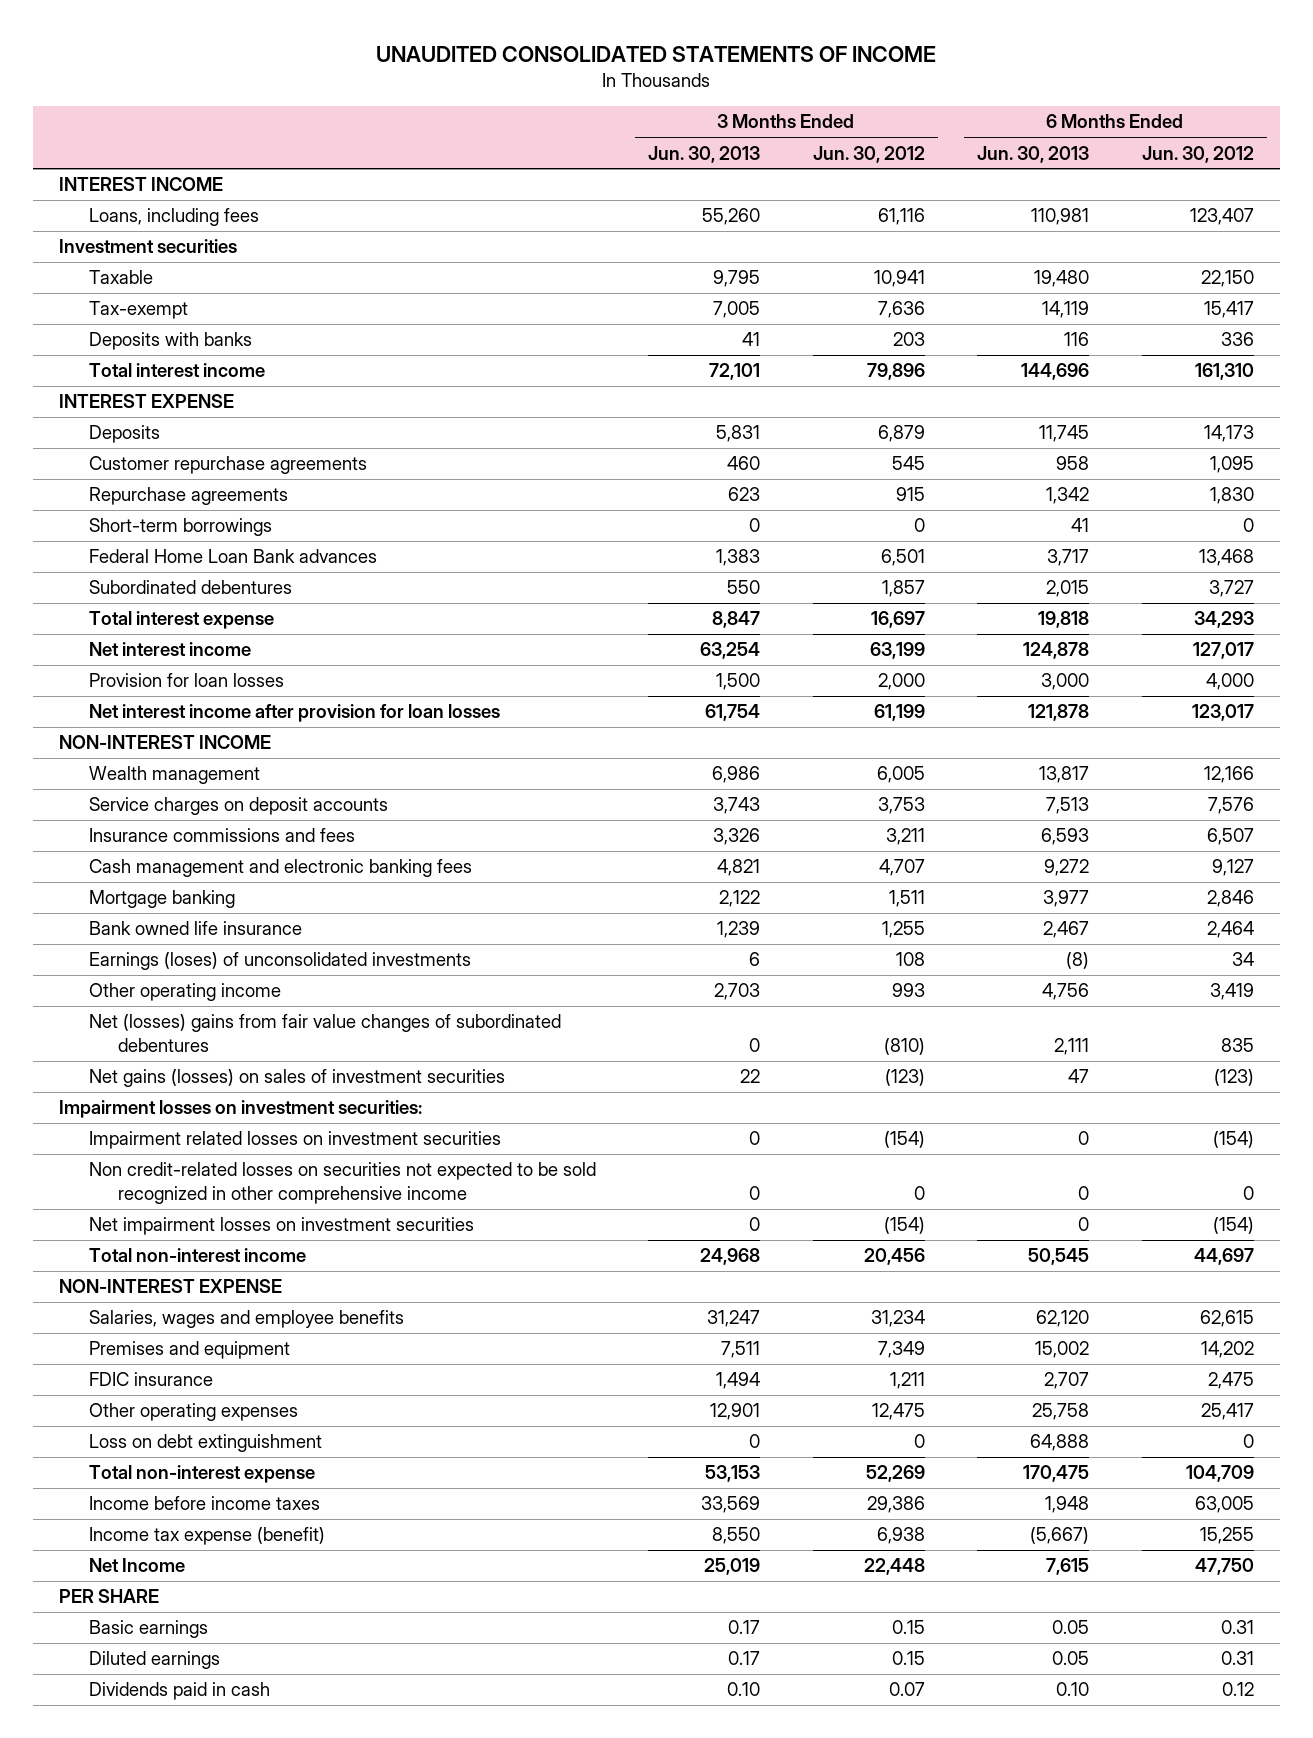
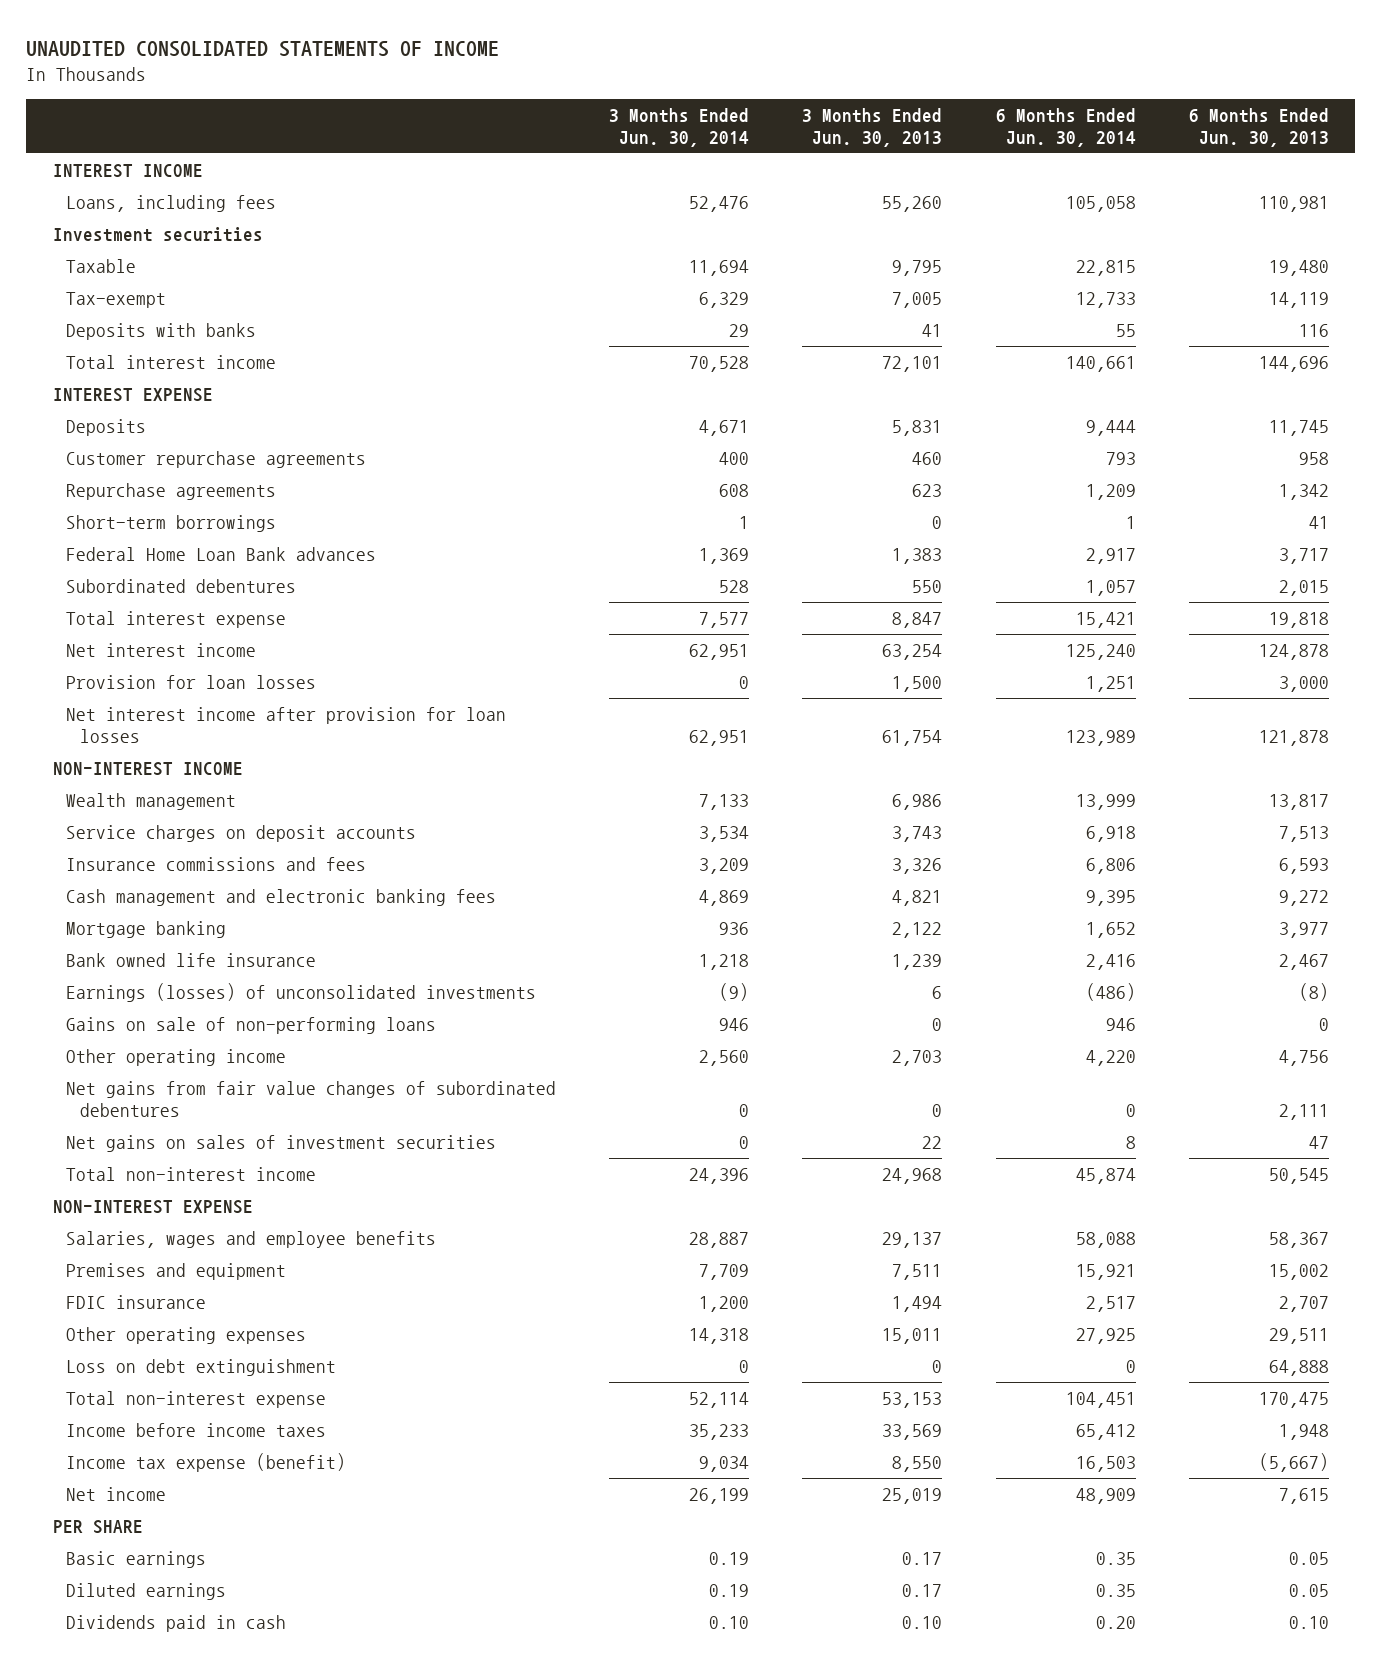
[812,145,925,163] Jun. 30, 2012 -> none
[1141,145,1254,163] Jun. 30, 2012 -> none
none -> [609,107,750,147] 3 Months Ended Jun. 30, 2014
none -> [995,107,1136,147] 6 Months Ended Jun. 30, 2014
[88,952,471,971] Earnings (loses) of unconsolidated investments -> [66,983,537,1003] Earnings (losses) of unconsolidated investments
none -> [66,1017,437,1035] Gains on sale of non-performing loans
[59,1100,423,1119] Impairment losses on investment securities: -> none
[88,1131,501,1150] Impairment related losses on investment securities -> none
[88,1162,596,1204] Non credit-related losses on securities not expected to be sold recognized in other comprehensive income -> none
[88,1217,474,1236] Net impairment losses on investment securities -> none
[88,1014,561,1052] Net (losses) gains from fair value changes of subordinated debentures -> [66,1081,557,1117] Net gains from fair value changes of subordinated debentures
[88,1069,505,1088] Net gains (losses) on sales of investment securities -> [66,1135,497,1153] Net gains on sales of investment securities
[707,1310,761,1328] 31,247 -> [882,1232,943,1249] 29,137
[1036,1310,1090,1328] 62,120 -> [1268,1232,1329,1249] 58,367
[710,1403,761,1421] 12,901 -> [882,1328,943,1345] 15,011
[1032,1403,1090,1421] 25,758 -> [1268,1328,1329,1345] 29,511
[88,1558,185,1573] Net Income -> [66,1487,167,1502] Net income

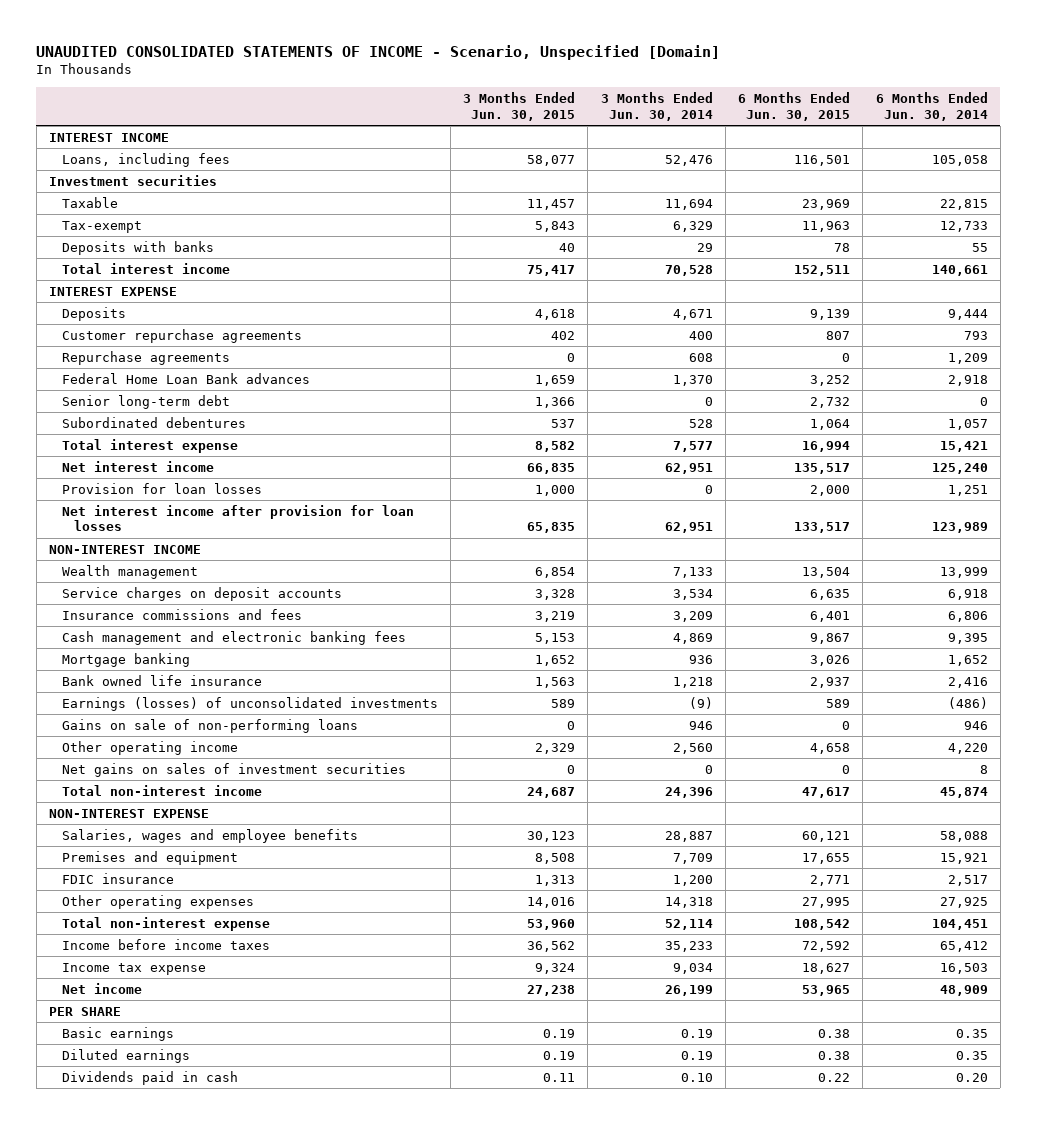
[26,40,500,57] UNAUDITED CONSOLIDATED STATEMENTS OF INCOME -> [36,44,721,60] UNAUDITED CONSOLIDATED STATEMENTS OF INCOME - Scenario, Unspecified [Domain]
[802,107,943,147] 3 Months Ended Jun. 30, 2013 -> none
[1188,107,1329,147] 6 Months Ended Jun. 30, 2013 -> none
none -> [463,92,576,121] 3 Months Ended Jun. 30, 2015
none -> [738,92,851,121] 6 Months Ended Jun. 30, 2015
[66,515,277,533] Short-term borrowings -> none
[699,548,750,565] 1,369 -> [672,374,713,386] 1,370
[1085,548,1136,565] 2,917 -> [947,374,988,386] 2,918
none -> [61,394,230,409] Senior long-term debt
[66,1081,557,1117] Net gains from fair value changes of subordinated debentures -> none
[66,1359,337,1377] Loss on debt extinguishment -> none
[66,1453,347,1473] Income tax expense (benefit) -> [61,962,206,975] Income tax expense

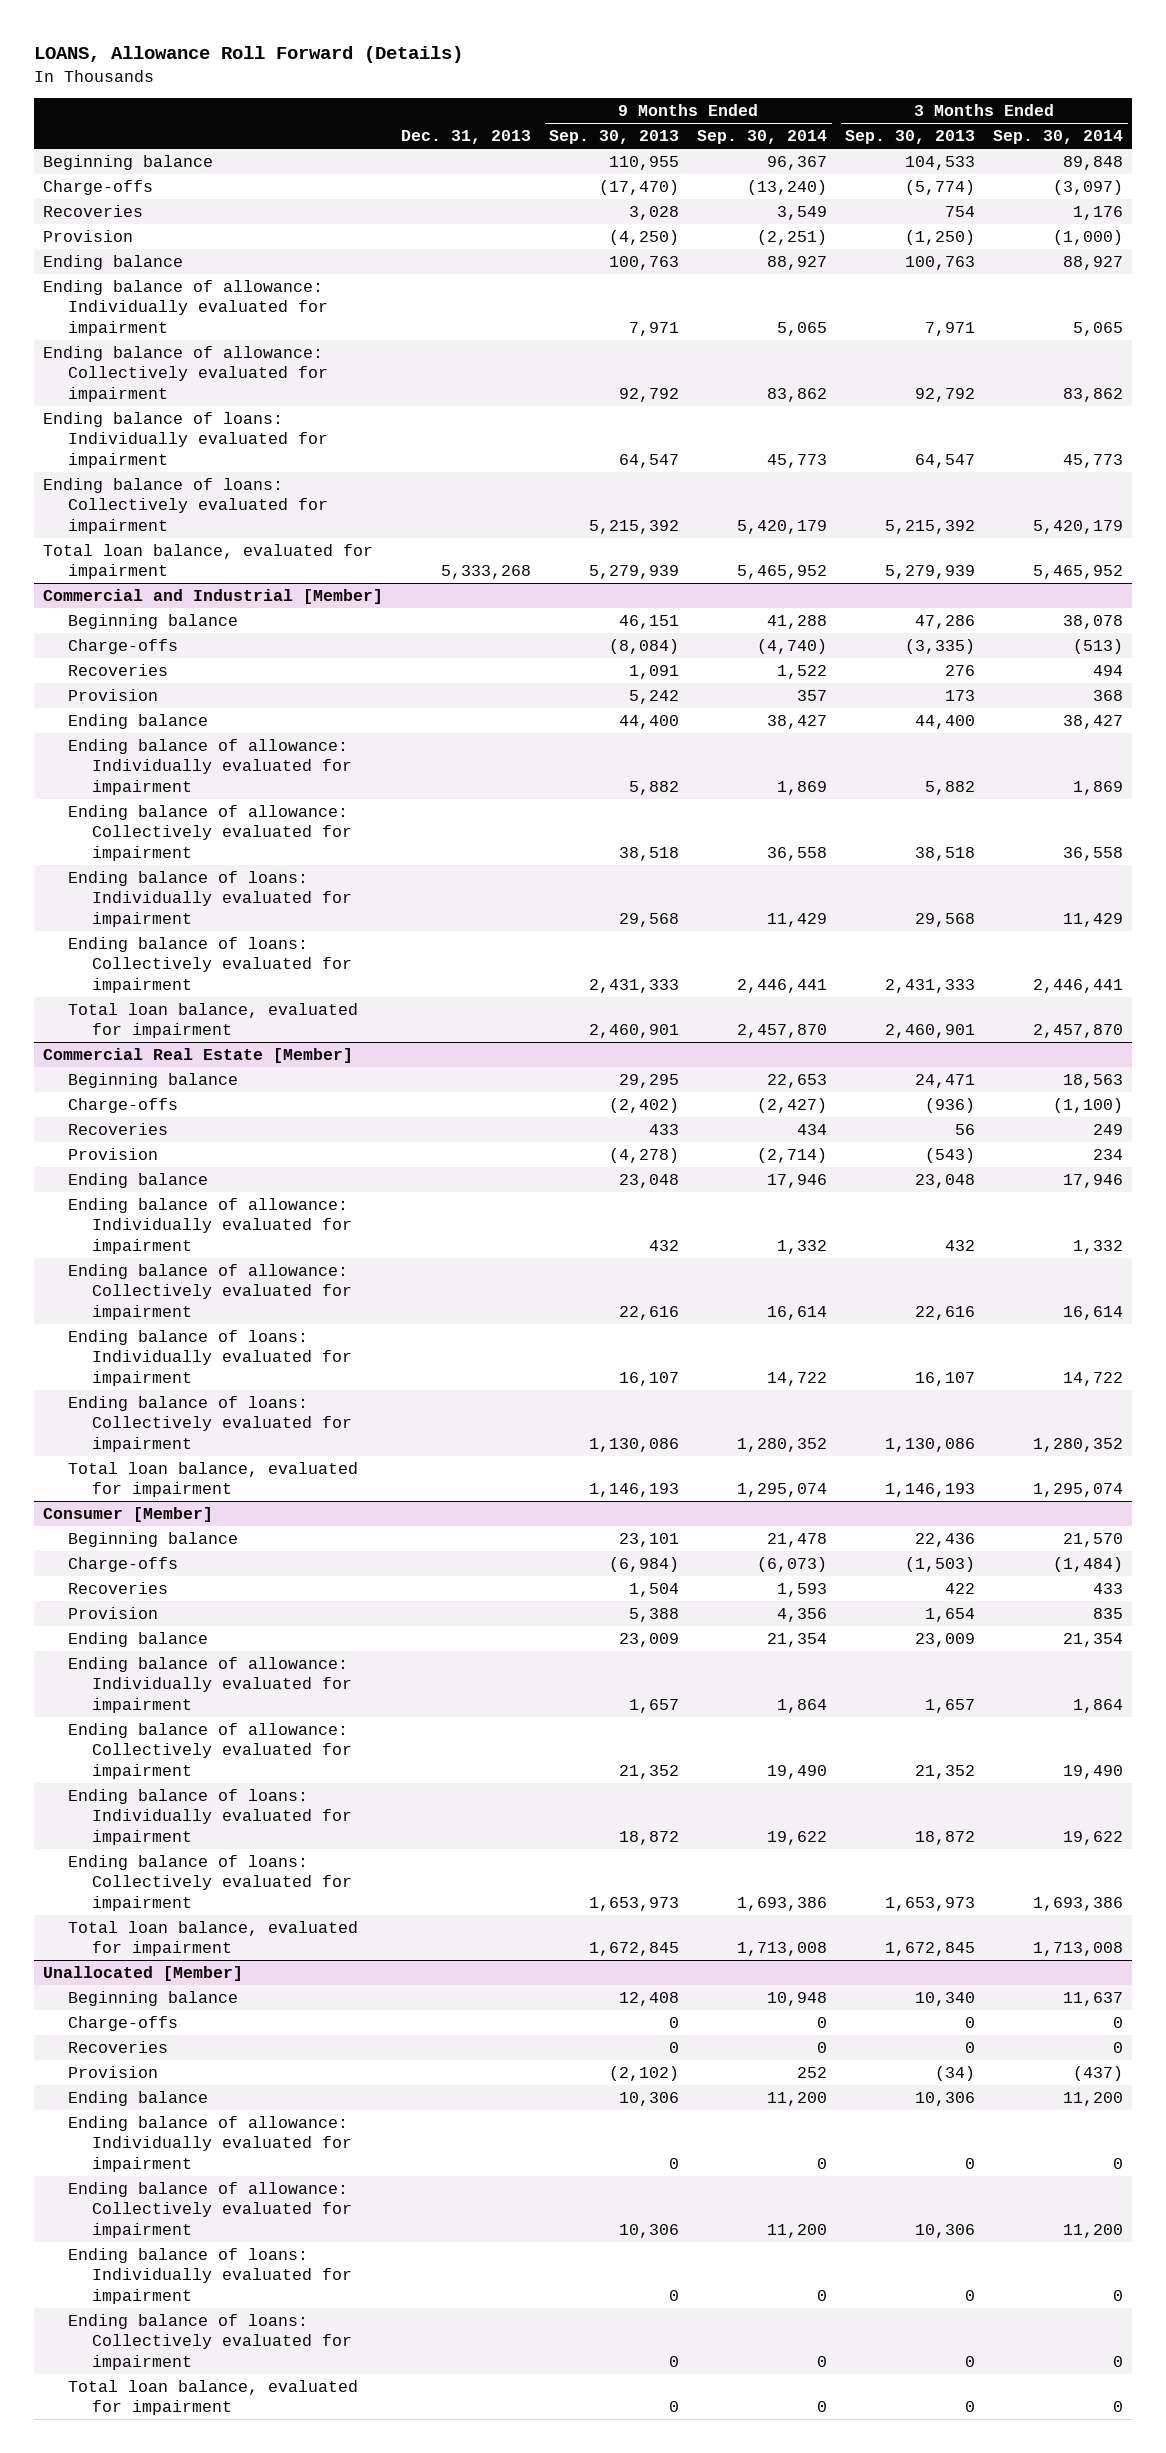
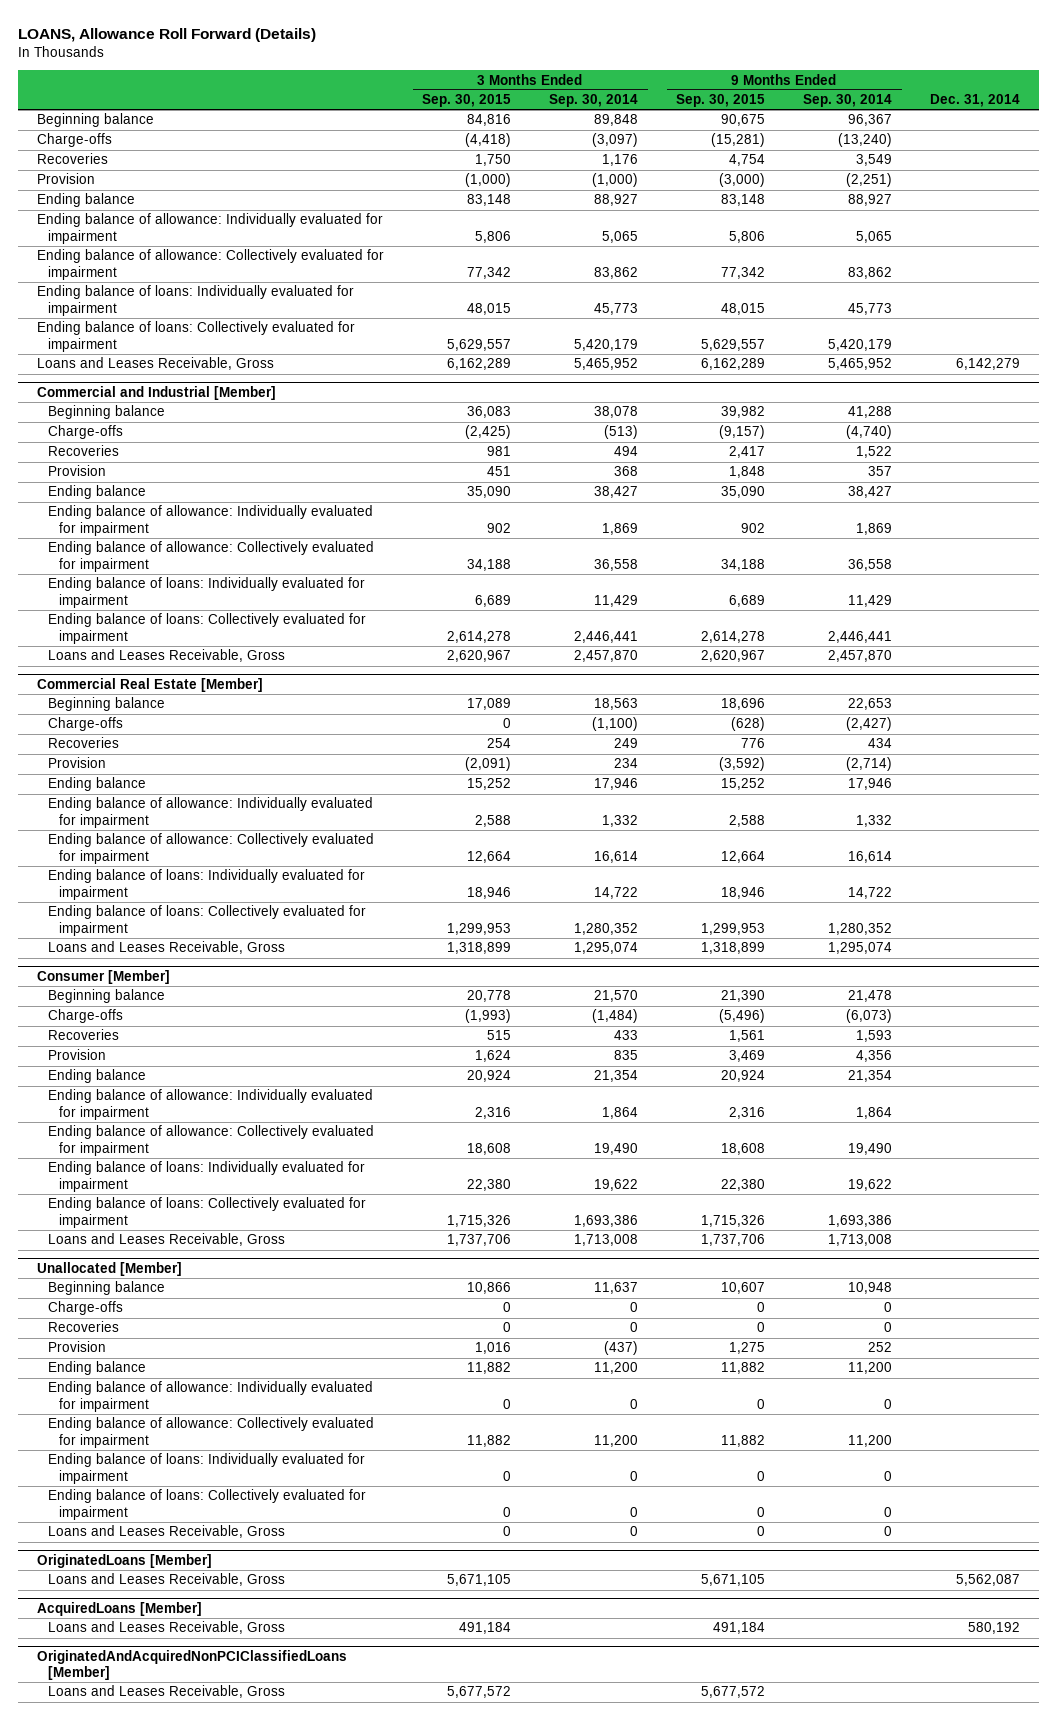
[401,130,532,145] Dec. 31, 2013 -> none
[549,130,680,145] Sep. 30, 2013 -> none
[845,130,976,145] Sep. 30, 2013 -> none
none -> [422,94,512,108] Sep. 30, 2015
none -> [676,94,766,108] Sep. 30, 2015
none -> [930,94,1021,108] Dec. 31, 2014
[42,543,373,580] Total loan balance, evaluated for impairment -> [37,357,275,371] Loans and Leases Receivable, Gross
[67,1002,358,1039] Total loan balance, evaluated for impairment -> [48,649,286,663] Loans and Leases Receivable, Gross
[67,1461,358,1498] Total loan balance, evaluated for impairment -> [48,941,286,955] Loans and Leases Receivable, Gross
[67,1920,358,1957] Total loan balance, evaluated for impairment -> [48,1233,286,1247] Loans and Leases Receivable, Gross
[67,2379,358,2416] Total loan balance, evaluated for impairment -> [48,1525,286,1539] Loans and Leases Receivable, Gross
none -> [37,1553,213,1568] OriginatedLoans [Member]
none -> [48,1573,286,1587] Loans and Leases Receivable, Gross
none -> [37,1601,203,1616] AcquiredLoans [Member]
none -> [48,1621,286,1635] Loans and Leases Receivable, Gross
none -> [37,1649,348,1680] OriginatedAndAcquiredNonPCIClassifiedLoans [Member]
none -> [48,1685,286,1699] Loans and Leases Receivable, Gross

